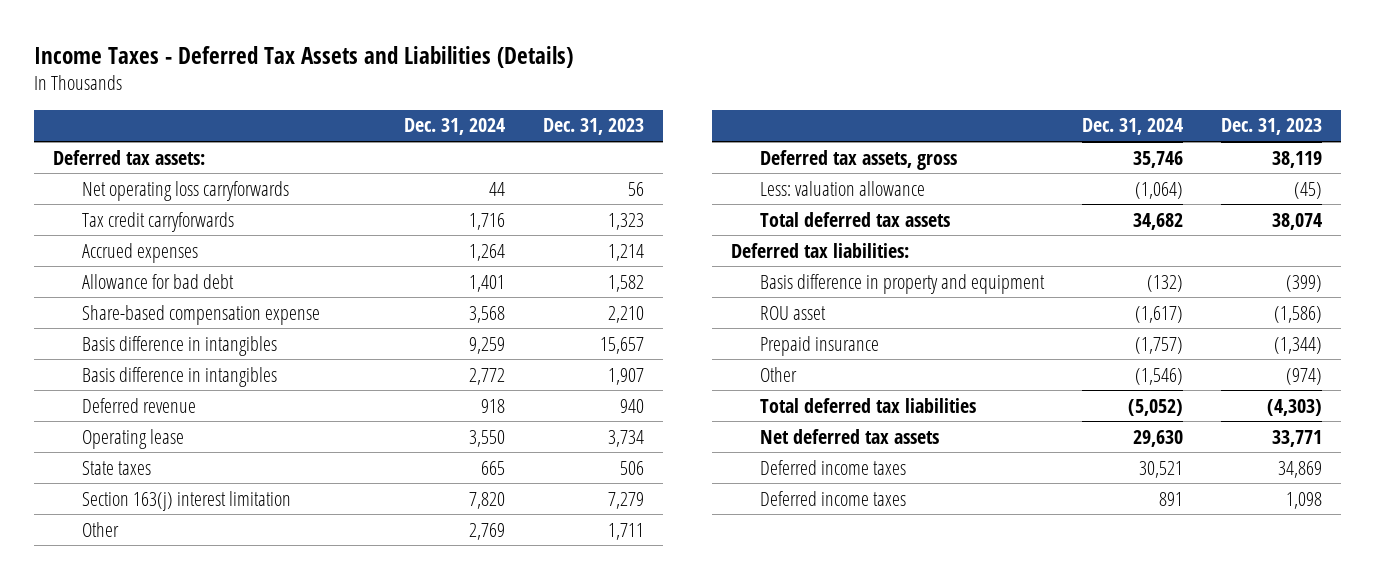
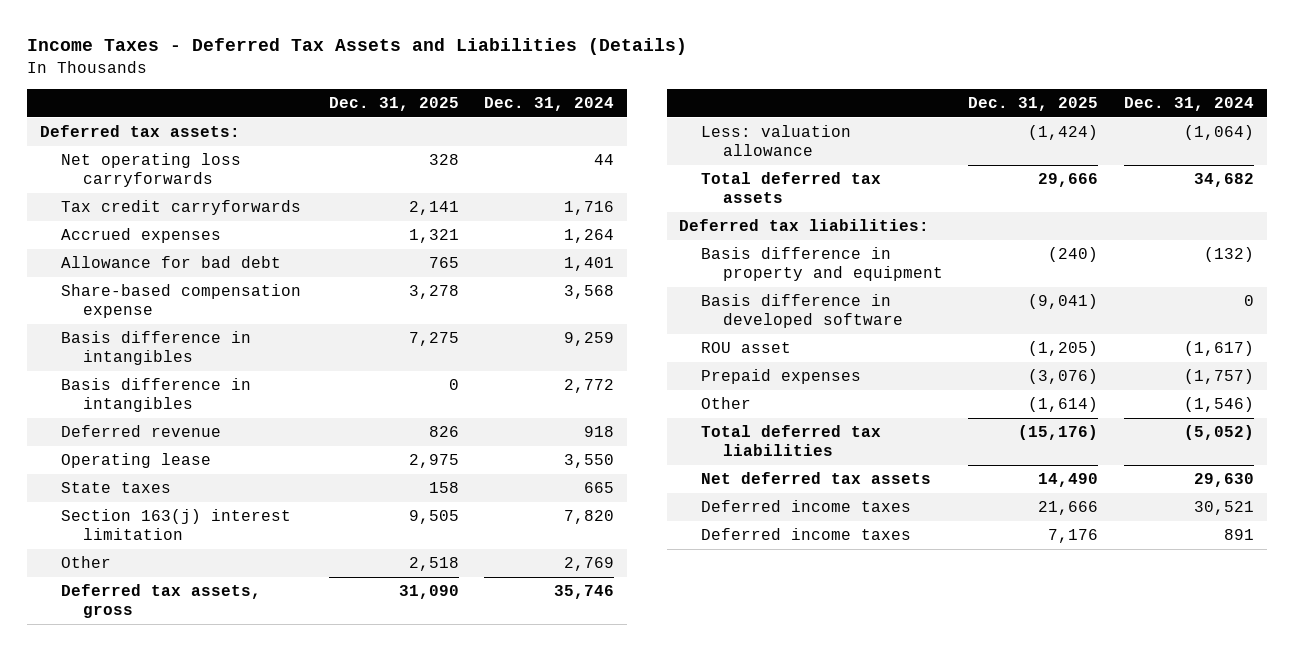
[543,118,645,136] Dec. 31, 2023 -> none
none -> [328,96,459,111] Dec. 31, 2025
none -> [701,294,903,329] Basis difference in developed software
[759,335,879,356] Prepaid insurance -> [701,369,862,385] Prepaid expenses

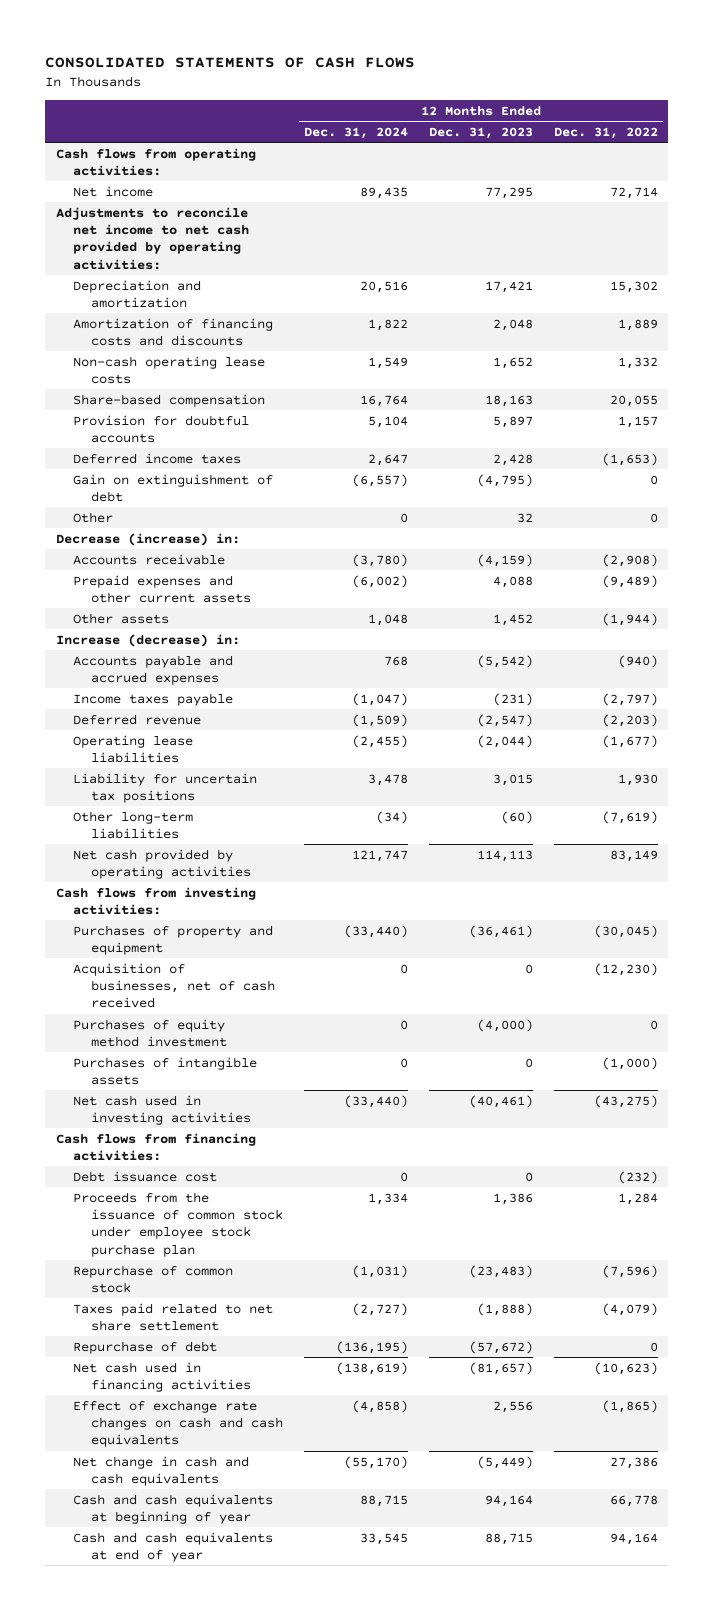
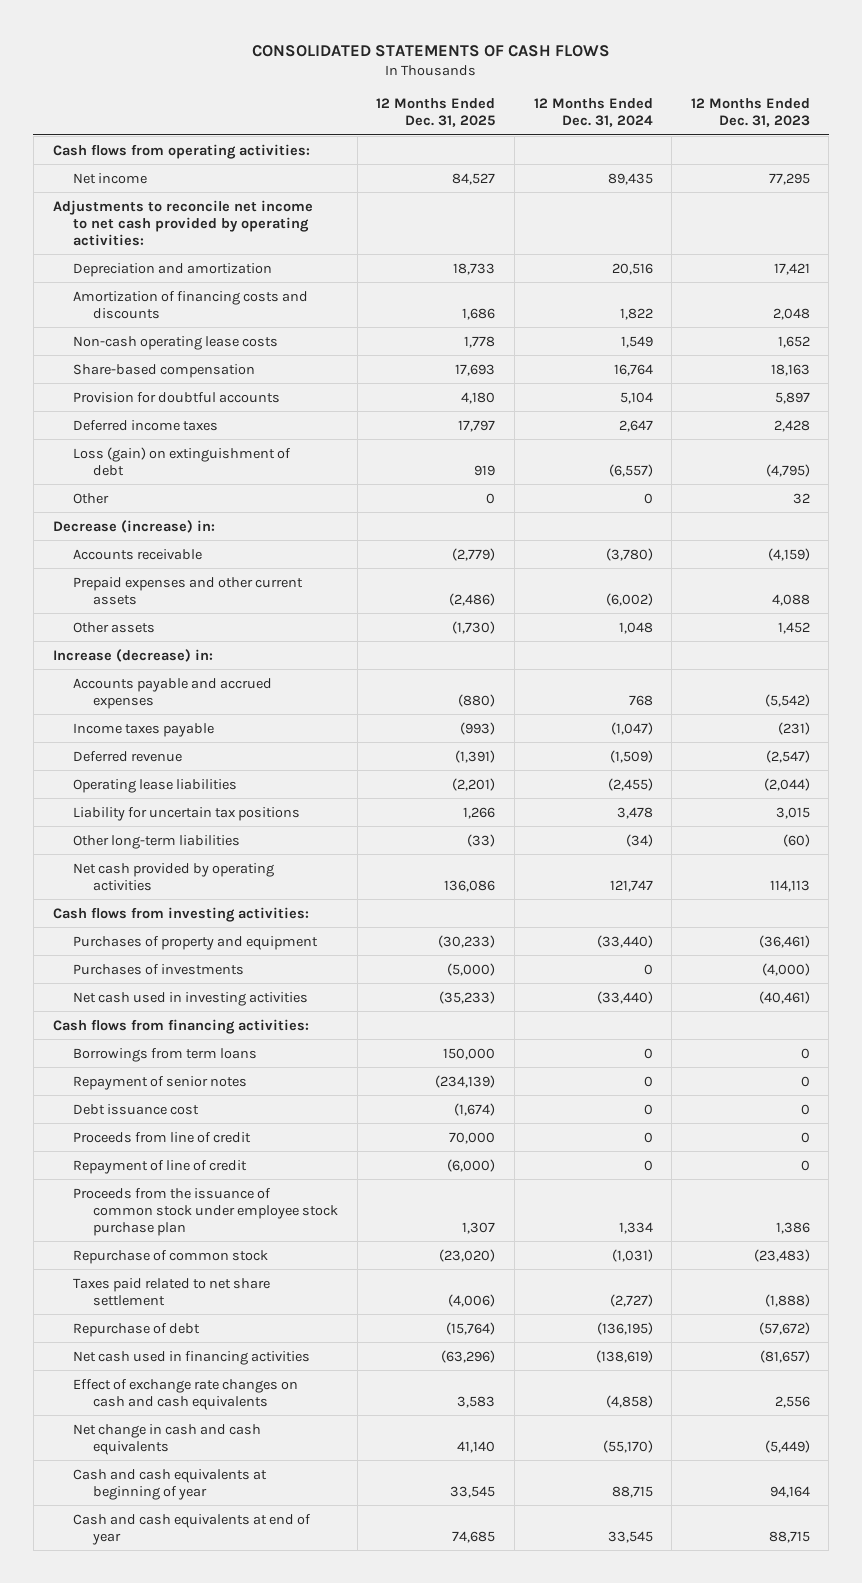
[553,126,658,139] Dec. 31, 2022 -> none
none -> [376,98,496,128] 12 Months Ended Dec. 31, 2025
[73,473,274,503] Gain on extinguishment of debt -> [72,446,291,476] Loss (gain) on extinguishment of debt
[73,962,276,1009] Acquisition of businesses, net of cash received -> none
[73,1056,258,1086] Purchases of intangible assets -> none
[73,1018,228,1048] Purchases of equity method investment -> [72,963,244,975] Purchases of investments
none -> [72,1047,257,1062] Borrowings from term loans
none -> [72,1075,247,1090] Repayment of senior notes
none -> [72,1131,251,1143] Proceeds from line of credit
none -> [72,1159,247,1174] Repayment of line of credit

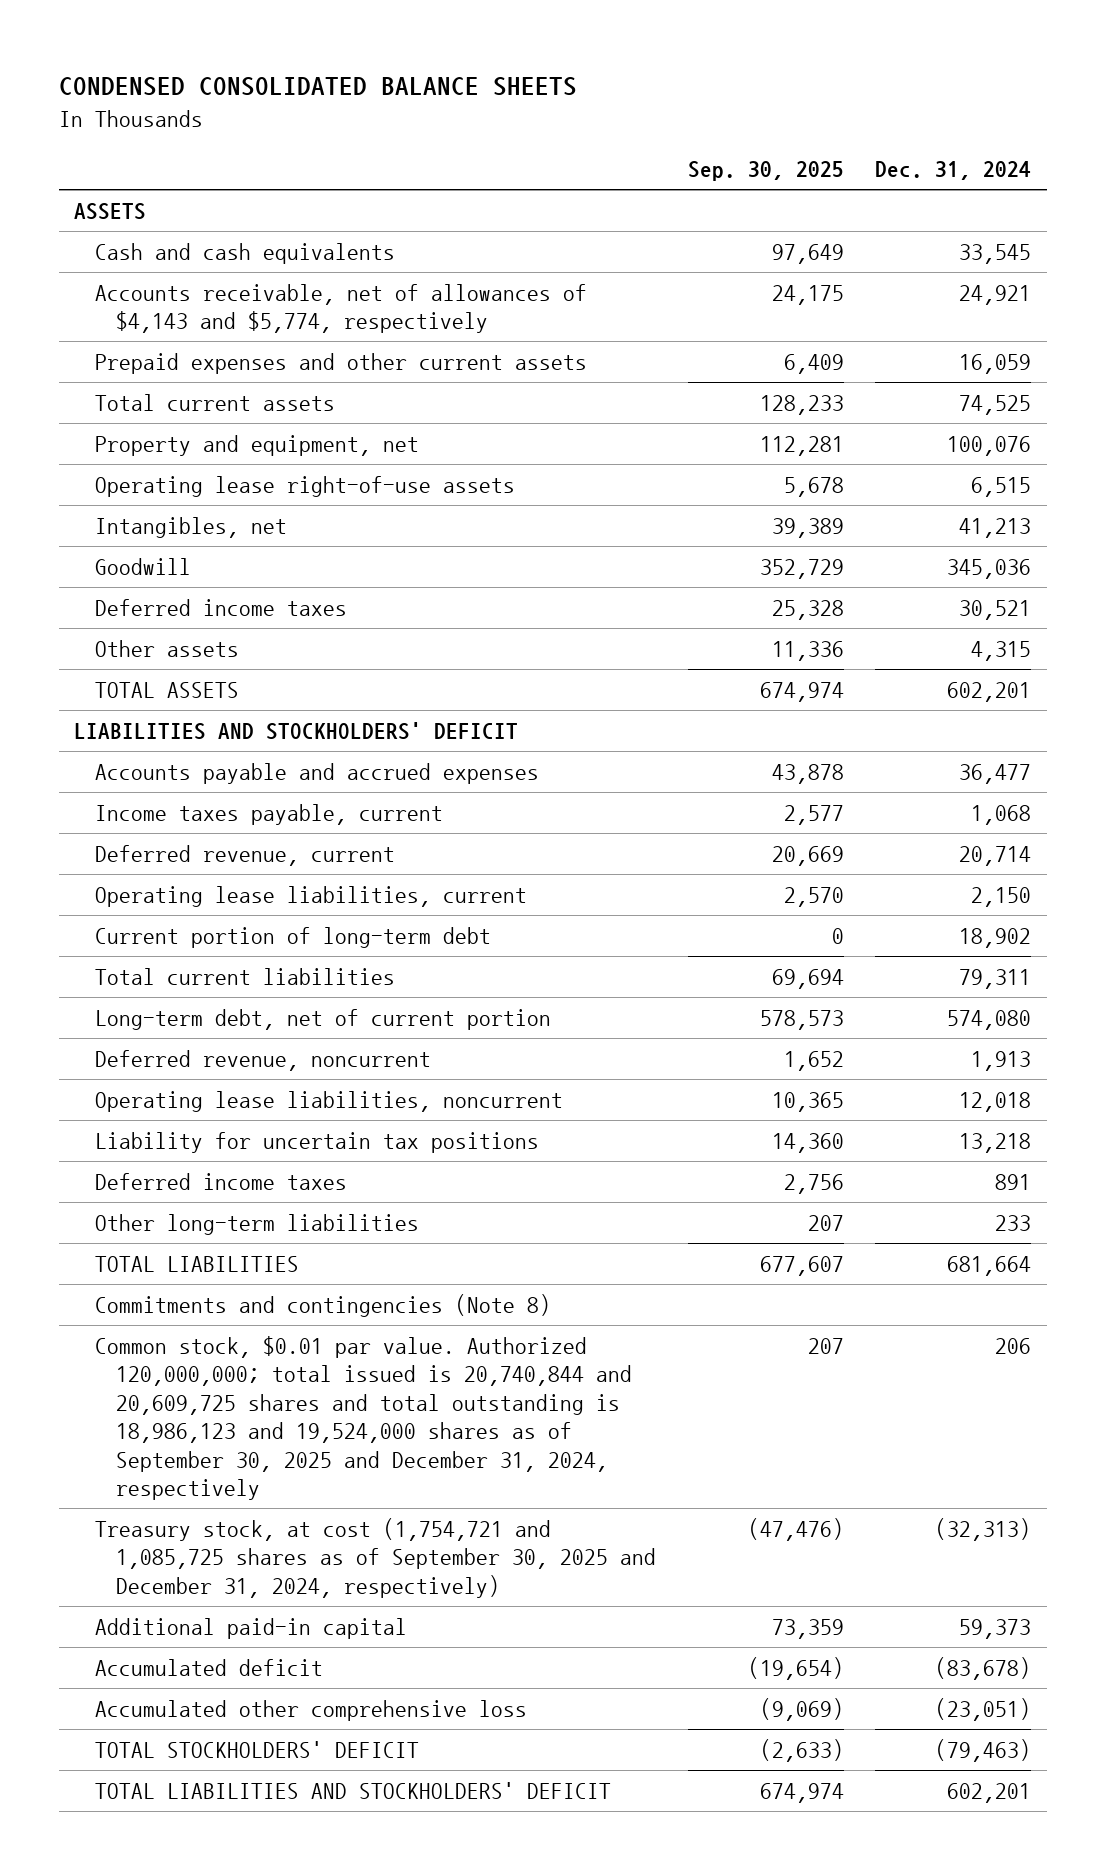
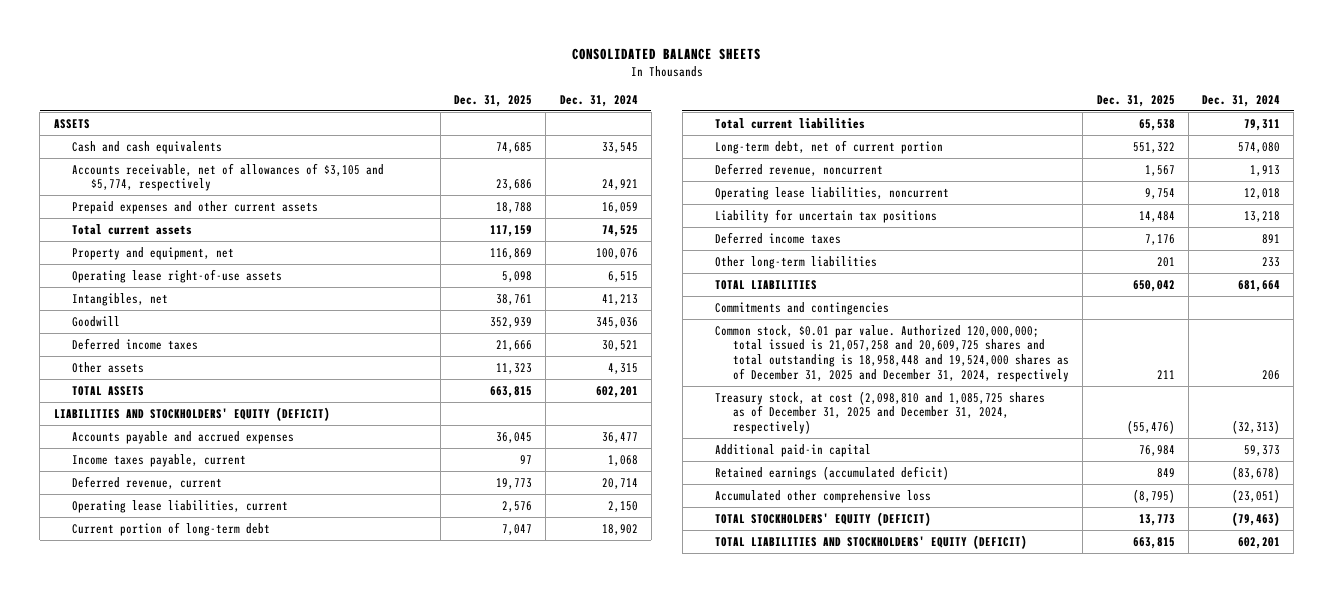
[58,77,577,97] CONDENSED CONSOLIDATED BALANCE SHEETS -> [571,48,761,61] CONSOLIDATED BALANCE SHEETS
[687,161,844,182] Sep. 30, 2025 -> none
none -> [454,94,533,107] Dec. 31, 2025
[95,283,588,334] Accounts receivable, net of allowances of $4,143 and $5,774, respectively -> [72,162,385,192] Accounts receivable, net of allowances of $3,105 and $5,774, respectively
[74,721,519,740] LIABILITIES AND STOCKHOLDERS' DEFICIT -> [53,406,330,421] LIABILITIES AND STOCKHOLDERS' EQUITY (DEFICIT)
[95,1293,552,1317] Commitments and contingencies (Note 8) -> [714,301,889,315] Commitments and contingencies
[95,1335,632,1501] Common stock, $0.01 par value. Authorized 120,000,000; total issued is 20,740,844 and 20,609,725 shares and total outstanding is 18,986,123 and 19,524,000 shares as of September 30, 2025 and December 31, 2024, respectively -> [714,324,1070,382] Common stock, $0.01 par value. Authorized 120,000,000; total issued is 21,057,258 and 20,609,725 shares and total outstanding is 18,958,448 and 19,524,000 shares as of December 31, 2025 and December 31, 2024, respectively
[95,1517,656,1598] Treasury stock, at cost (1,754,721 and 1,085,725 shares as of September 30, 2025 and December 31, 2024, respectively) -> [714,390,1045,435] Treasury stock, at cost (2,098,810 and 1,085,725 shares as of December 31, 2025 and December 31, 2024, respectively)
[95,1658,324,1676] Accumulated deficit -> [714,465,949,480] Retained earnings (accumulated deficit)
[95,1740,420,1758] TOTAL STOCKHOLDERS' DEFICIT -> [714,511,931,526] TOTAL STOCKHOLDERS' EQUITY (DEFICIT)
[95,1781,612,1799] TOTAL LIABILITIES AND STOCKHOLDERS' DEFICIT -> [714,534,1027,549] TOTAL LIABILITIES AND STOCKHOLDERS' EQUITY (DEFICIT)

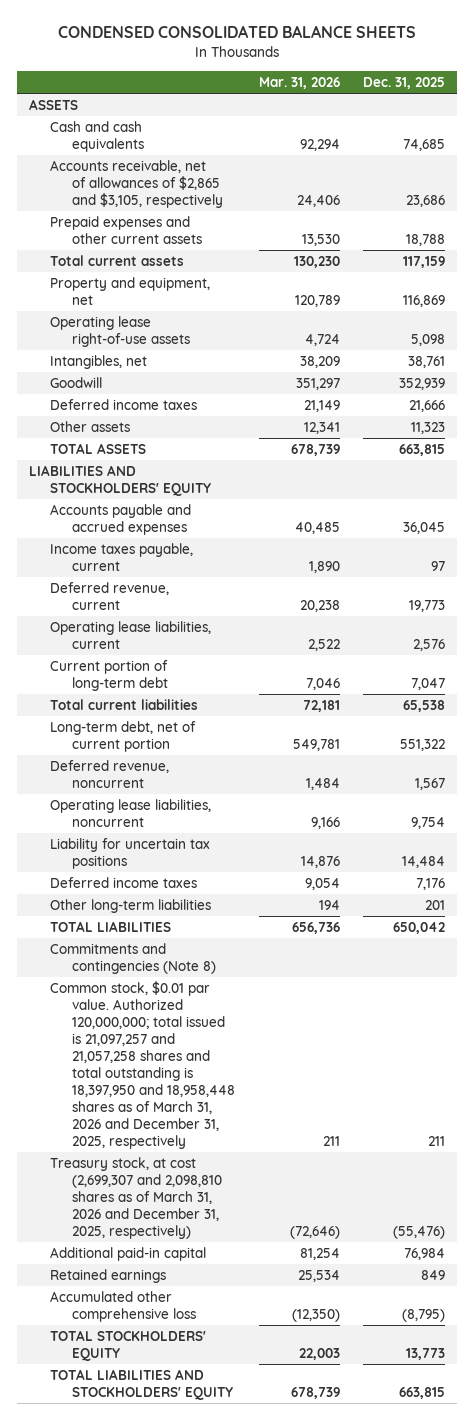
[571,48,761,61] CONSOLIDATED BALANCE SHEETS -> [57,25,416,39] CONDENSED CONSOLIDATED BALANCE SHEETS
[559,94,638,107] Dec. 31, 2024 -> none
none -> [258,76,340,89] Mar. 31, 2026
[72,162,385,192] Accounts receivable, net of allowances of $3,105 and $5,774, respectively -> [50,160,224,208] Accounts receivable, net of allowances of $2,865 and $3,105, respectively
[53,406,330,421] LIABILITIES AND STOCKHOLDERS' EQUITY (DEFICIT) -> [28,465,212,497] LIABILITIES AND STOCKHOLDERS' EQUITY
[714,301,889,315] Commitments and contingencies -> [50,943,217,975] Commitments and contingencies (Note 8)
[714,324,1070,382] Common stock, $0.01 par value. Authorized 120,000,000; total issued is 21,057,258 and 20,609,725 shares and total outstanding is 18,958,448 and 19,524,000 shares as of December 31, 2025 and December 31, 2024, respectively -> [50,981,236,1149] Common stock, $0.01 par value. Authorized 120,000,000; total issued is 21,097,257 and 21,057,258 shares and total outstanding is 18,397,950 and 18,958,448 shares as of March 31, 2026 and December 31, 2025, respectively
[714,390,1045,435] Treasury stock, at cost (2,098,810 and 1,085,725 shares as of December 31, 2025 and December 31, 2024, respectively) -> [50,1157,223,1239] Treasury stock, at cost (2,699,307 and 2,098,810 shares as of March 31, 2026 and December 31, 2025, respectively)
[714,465,949,480] Retained earnings (accumulated deficit) -> [50,1269,167,1284] Retained earnings
[714,511,931,526] TOTAL STOCKHOLDERS' EQUITY (DEFICIT) -> [50,1330,207,1362] TOTAL STOCKHOLDERS' EQUITY
[714,534,1027,549] TOTAL LIABILITIES AND STOCKHOLDERS' EQUITY (DEFICIT) -> [50,1369,234,1401] TOTAL LIABILITIES AND STOCKHOLDERS' EQUITY

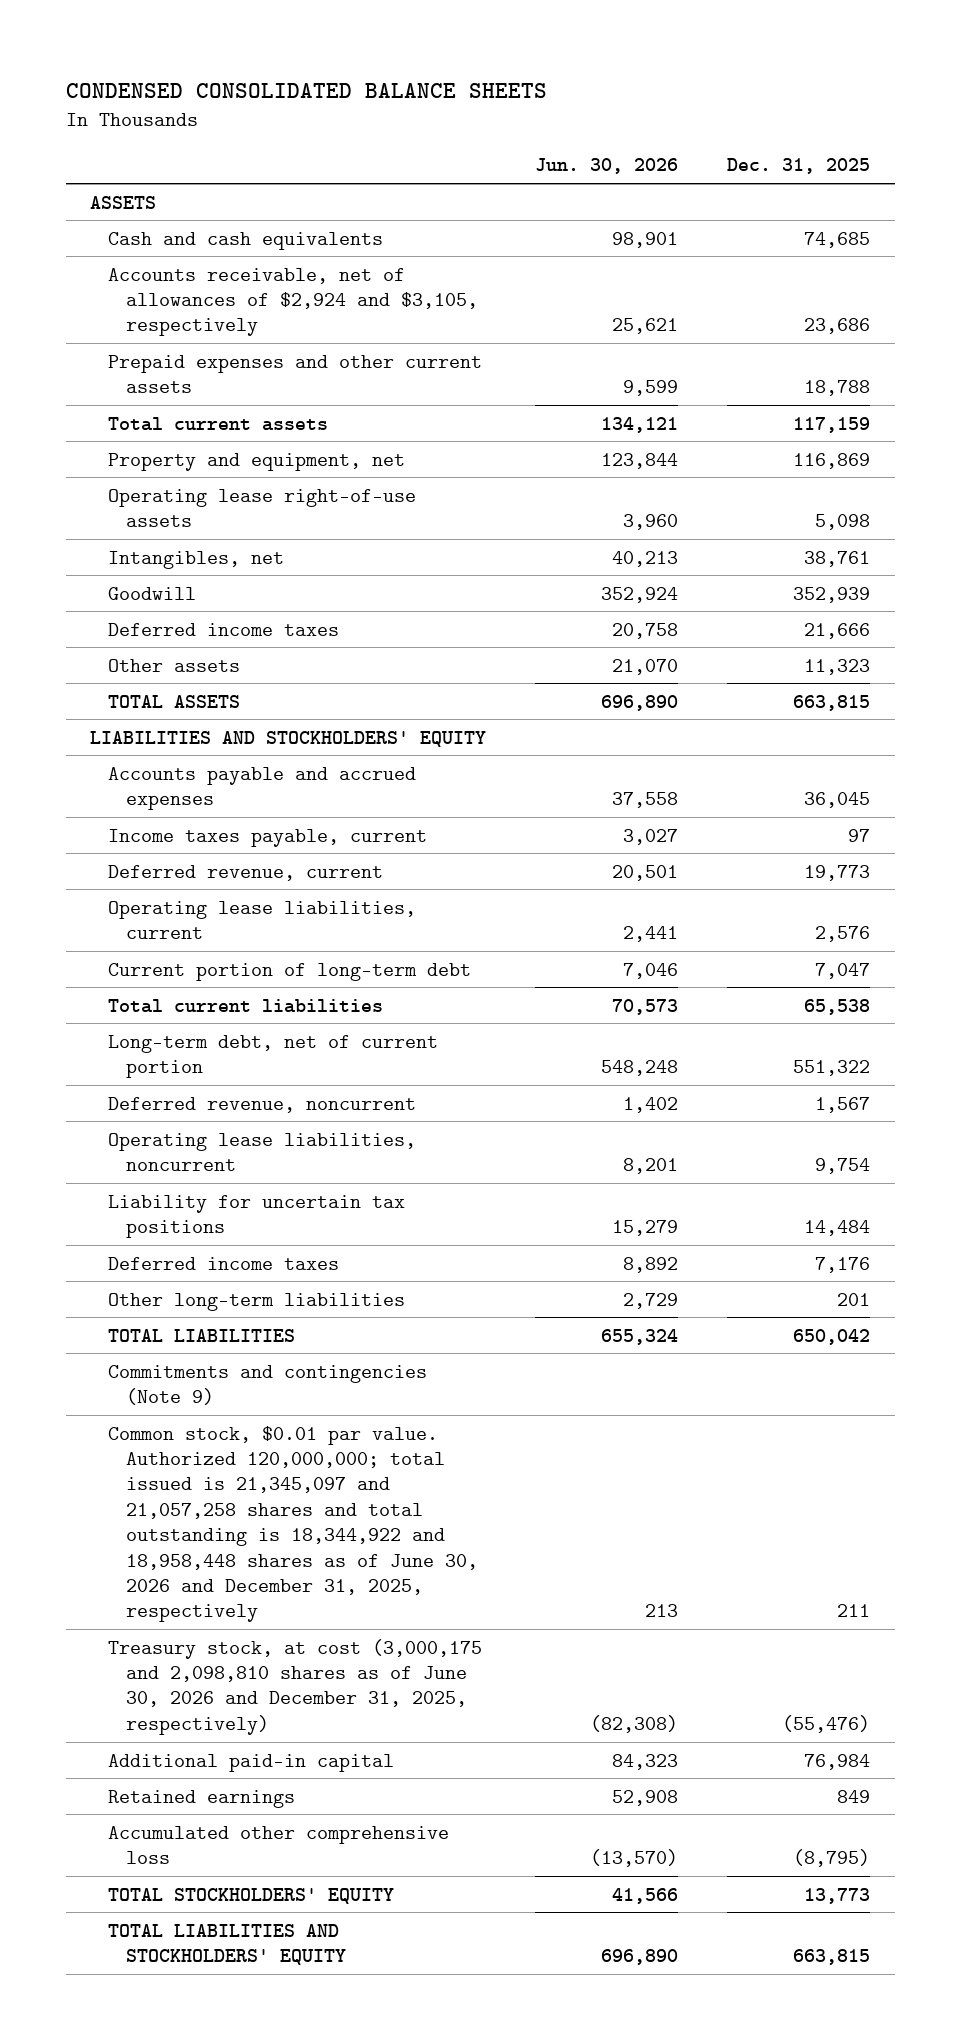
[258,76,340,89] Mar. 31, 2026 -> none
none -> [535,158,679,175] Jun. 30, 2026
[50,160,224,208] Accounts receivable, net of allowances of $2,865 and $3,105, respectively -> [107,267,478,337] Accounts receivable, net of allowances of $2,924 and $3,105, respectively
[50,943,217,975] Commitments and contingencies (Note 8) -> [107,1364,427,1405] Commitments and contingencies (Note 9)
[50,981,236,1149] Common stock, $0.01 par value. Authorized 120,000,000; total issued is 21,097,257 and 21,057,258 shares and total outstanding is 18,397,950 and 18,958,448 shares as of March 31, 2026 and December 31, 2025, respectively -> [107,1425,478,1623] Common stock, $0.01 par value. Authorized 120,000,000; total issued is 21,345,097 and 21,057,258 shares and total outstanding is 18,344,922 and 18,958,448 shares as of June 30, 2026 and December 31, 2025, respectively
[50,1157,223,1239] Treasury stock, at cost (2,699,307 and 2,098,810 shares as of March 31, 2026 and December 31, 2025, respectively) -> [107,1638,482,1735] Treasury stock, at cost (3,000,175 and 2,098,810 shares as of June 30, 2026 and December 31, 2025, respectively)

